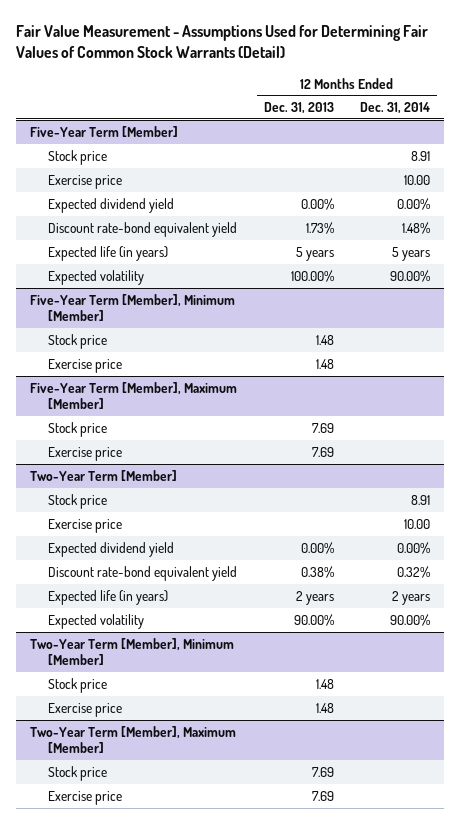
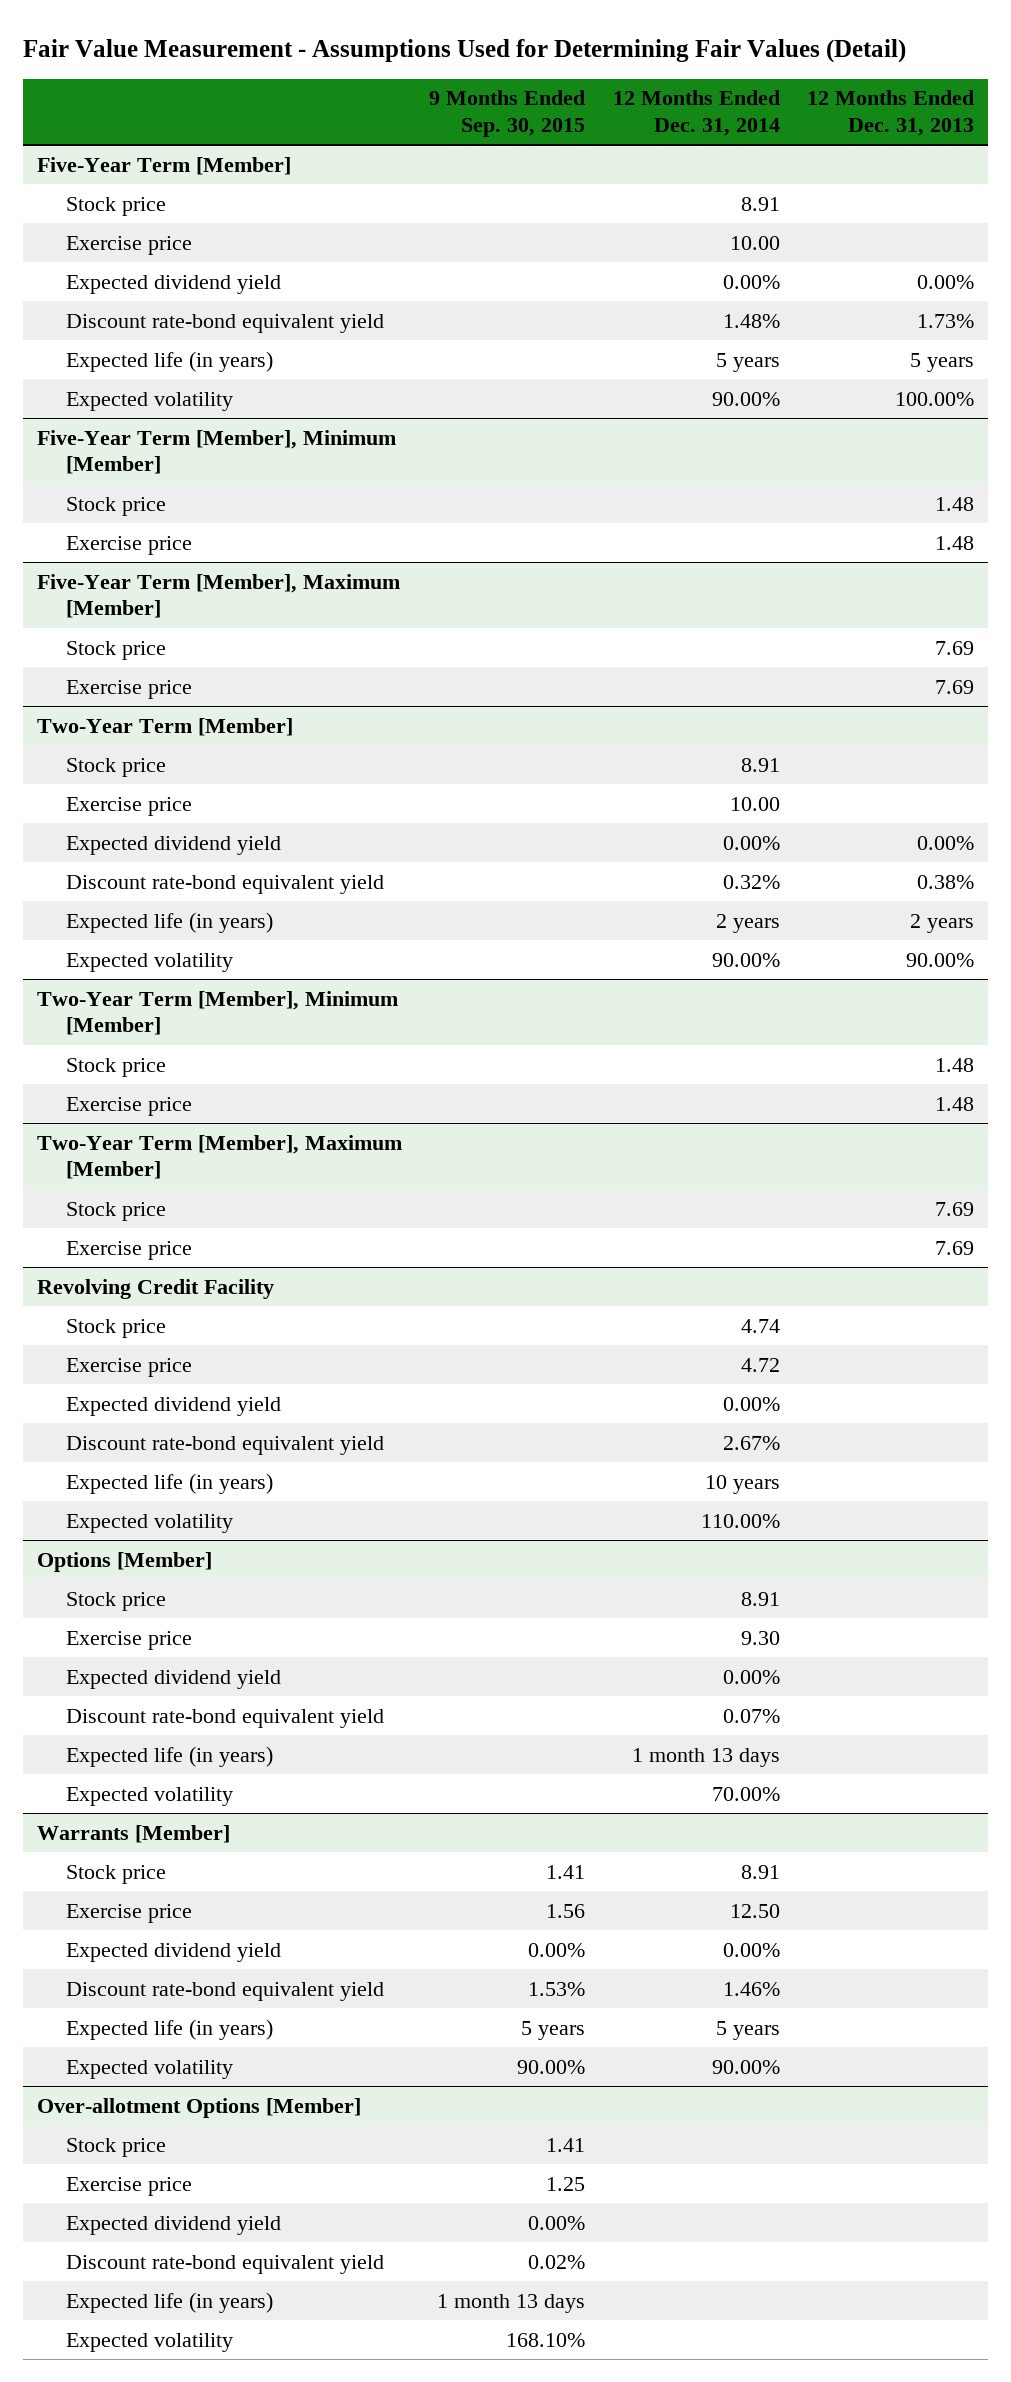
[16,25,429,59] Fair Value Measurement - Assumptions Used for Determining Fair Values of Common Stock Warrants (Detail) -> [23,38,907,63] Fair Value Measurement - Assumptions Used for Determining Fair Values (Detail)
none -> [429,90,586,137] 9 Months Ended Sep. 30, 2015
none -> [36,1278,274,1299] Revolving Credit Facility
none -> [65,1318,166,1338] Stock price
none -> [65,1357,192,1377] Exercise price
none -> [65,1396,281,1416] Expected dividend yield
none -> [65,1435,384,1455] Discount rate-bond equivalent yield
none -> [65,1472,273,1494] Expected life (in years)
none -> [65,1513,233,1533] Expected volatility
none -> [36,1551,212,1572] Options [Member]
none -> [65,1591,166,1611] Stock price
none -> [65,1630,192,1650] Exercise price
none -> [65,1669,281,1689] Expected dividend yield
none -> [65,1708,384,1728] Discount rate-bond equivalent yield
none -> [65,1745,273,1767] Expected life (in years)
none -> [65,1786,233,1806] Expected volatility
none -> [36,1824,230,1843] Warrants [Member]
none -> [65,1864,166,1884] Stock price
none -> [65,1903,192,1923] Exercise price
none -> [65,1942,281,1962] Expected dividend yield
none -> [65,1981,384,2001] Discount rate-bond equivalent yield
none -> [65,2018,273,2040] Expected life (in years)
none -> [65,2059,233,2079] Expected volatility
none -> [36,2097,361,2118] Over-allotment Options [Member]
none -> [65,2137,166,2157] Stock price
none -> [65,2176,192,2196] Exercise price
none -> [65,2215,281,2235] Expected dividend yield
none -> [65,2254,384,2274] Discount rate-bond equivalent yield
none -> [65,2291,273,2313] Expected life (in years)
none -> [65,2332,233,2352] Expected volatility

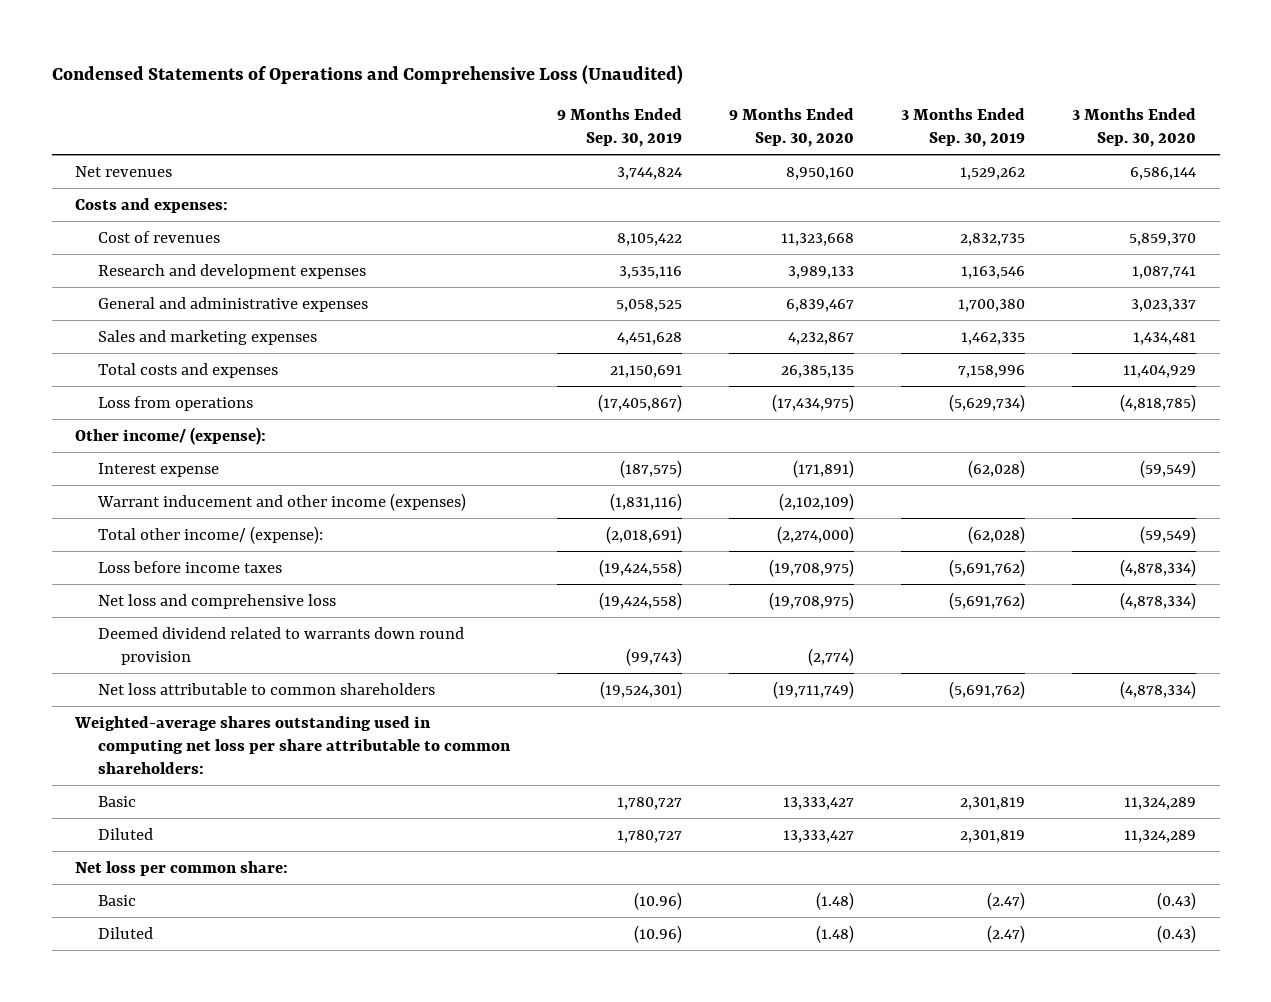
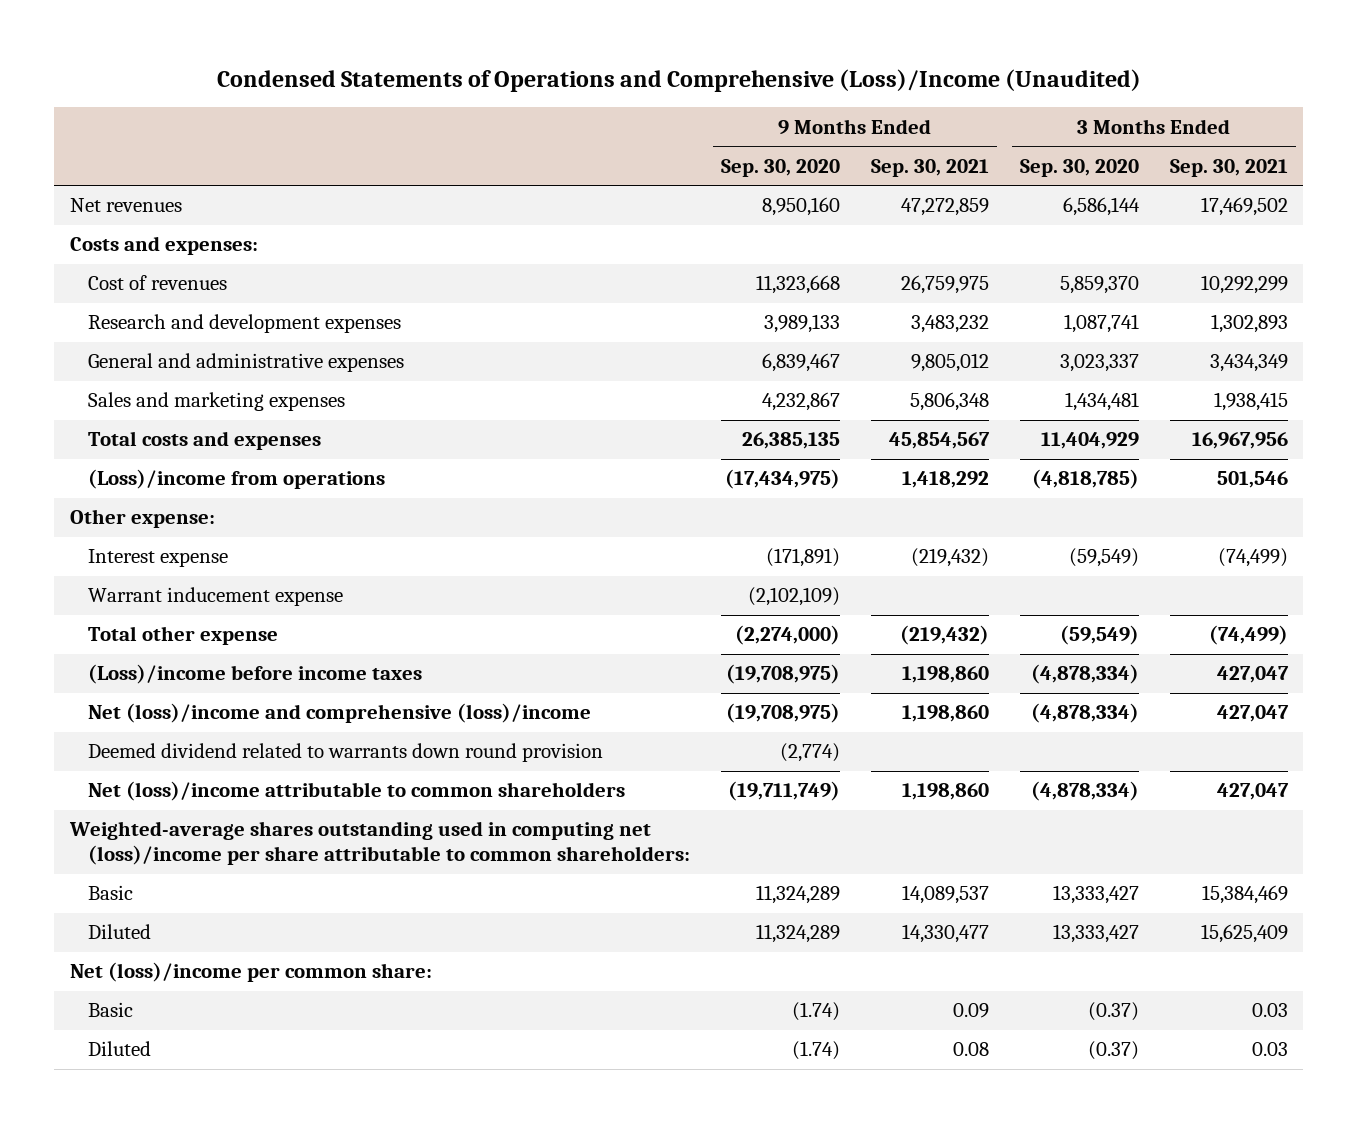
[51,65,683,86] Condensed Statements of Operations and Comprehensive Loss (Unaudited) -> [216,68,1141,92] Condensed Statements of Operations and Comprehensive (Loss)/Income (Unaudited)
[556,107,682,147] 9 Months Ended Sep. 30, 2019 -> none
[901,107,1026,147] 3 Months Ended Sep. 30, 2019 -> none
none -> [870,158,989,177] Sep. 30, 2021
none -> [1169,158,1288,177] Sep. 30, 2021
[97,395,253,411] Loss from operations -> [87,469,385,490] (Loss)/income from operations
[75,426,267,445] Other income/ (expense): -> [69,509,215,529] Other expense:
[96,492,466,511] Warrant inducement and other income (expenses) -> [87,587,343,607] Warrant inducement expense
[97,525,323,544] Total other income/ (expense): -> [87,626,278,646] Total other expense
[97,560,282,573] Loss before income taxes -> [87,664,422,685] (Loss)/income before income taxes
[97,593,336,609] Net loss and comprehensive loss -> [87,703,591,724] Net (loss)/income and comprehensive (loss)/income
[97,682,435,695] Net loss attributable to common shareholders -> [87,781,625,802] Net (loss)/income attributable to common shareholders
[74,715,511,774] Weighted-average shares outstanding used in computing net loss per share attributable to common shareholders: -> [68,821,690,866] Weighted-average shares outstanding used in computing net (loss)/income per share attributable to common shareholders:
[782,796,854,810] 13,333,427 -> [755,885,840,905] 11,324,289
[1124,796,1197,810] 11,324,289 -> [1052,885,1139,905] 13,333,427
[782,829,854,843] 13,333,427 -> [755,924,840,944] 11,324,289
[1124,829,1197,843] 11,324,289 -> [1052,924,1139,944] 13,333,427
[75,860,289,876] Net loss per common share: -> [69,962,432,983] Net (loss)/income per common share:
[815,891,854,910] (1.48) -> [791,1002,840,1022] (1.74)
[1157,891,1197,910] (0.43) -> [1087,1002,1139,1022] (0.37)
[815,924,854,943] (1.48) -> [791,1041,840,1061] (1.74)
[1157,924,1197,943] (0.43) -> [1087,1041,1139,1061] (0.37)

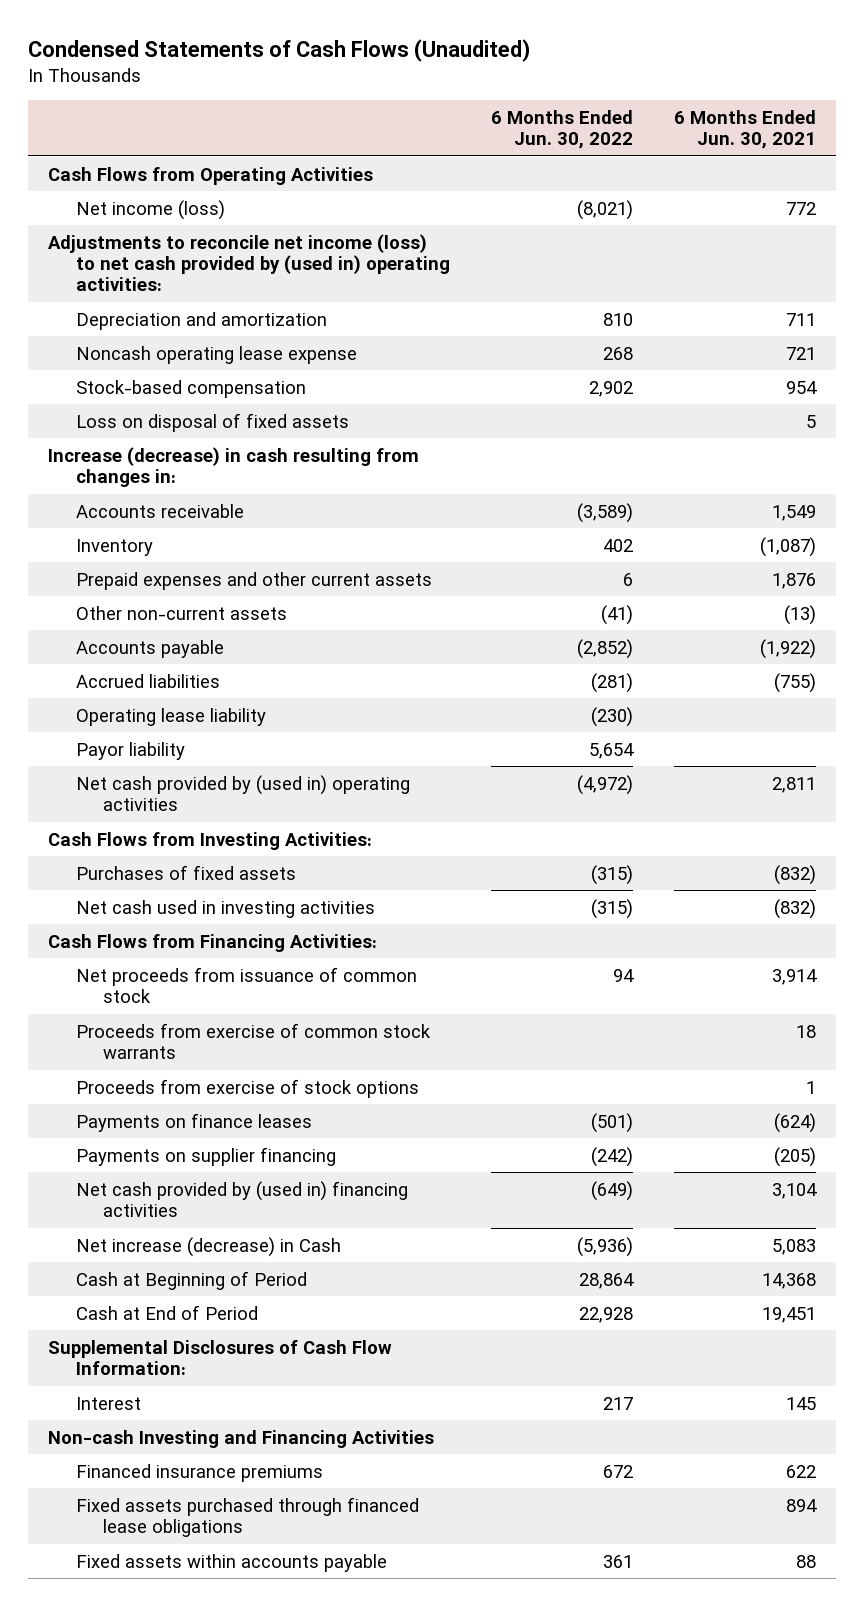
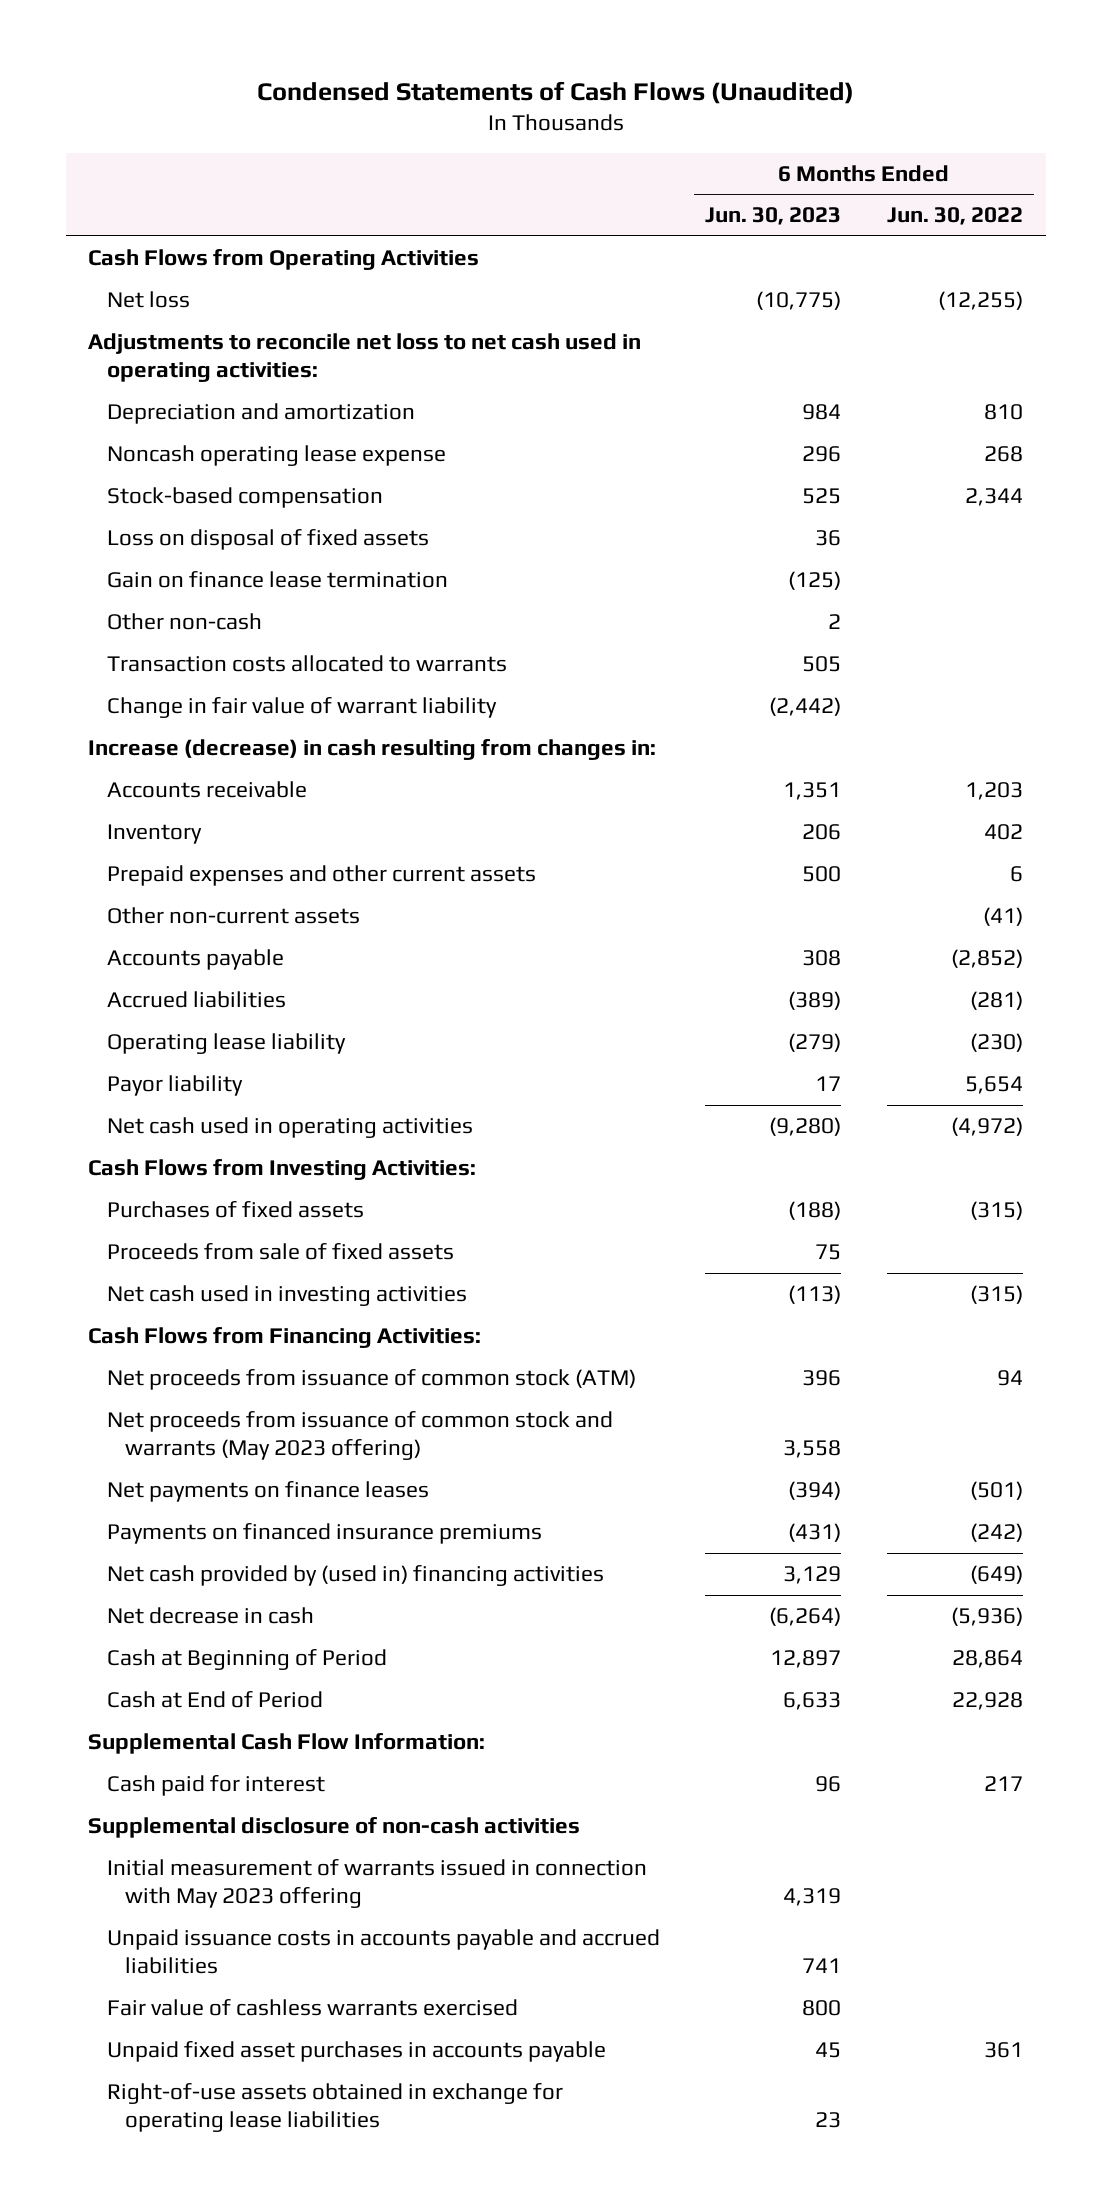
[673,109,816,150] 6 Months Ended Jun. 30, 2021 -> none
none -> [705,207,842,226] Jun. 30, 2023
[75,199,225,220] Net income (loss) -> [106,291,190,309] Net loss
[576,199,633,220] (8,021) -> [937,291,1023,311] (12,255)
[48,233,450,292] Adjustments to reconcile net income (loss) to net cash provided by (used in) operating activities: -> [88,333,642,383] Adjustments to reconcile net loss to net cash used in operating activities:
[588,380,633,397] 2,902 -> [964,488,1023,507] 2,344
none -> [106,571,448,589] Gain on finance lease termination
none -> [106,613,262,631] Other non-cash
none -> [106,655,507,673] Transaction costs allocated to warrants
none -> [106,697,497,719] Change in fair value of warrant liability
[576,502,633,523] (3,589) -> [964,782,1023,801] 1,203
[75,774,410,812] Net cash provided by (used in) operating activities -> [106,1117,473,1139] Net cash used in operating activities
none -> [106,1243,454,1261] Proceeds from sale of fixed assets
[75,1022,431,1060] Proceeds from exercise of common stock warrants -> none
[75,1078,419,1098] Proceeds from exercise of stock options -> none
[75,966,417,1004] Net proceeds from issuance of common stock -> [106,1369,636,1391] Net proceeds from issuance of common stock (ATM)
none -> [106,1411,613,1461] Net proceeds from issuance of common stock and warrants (May 2023 offering)
[75,1112,312,1132] Payments on finance leases -> [106,1481,429,1503] Net payments on finance leases
[75,1146,336,1166] Payments on supplier financing -> [106,1523,542,1545] Payments on financed insurance premiums
[75,1236,341,1257] Net increase (decrease) in Cash -> [106,1607,314,1625] Net decrease in cash
[75,1463,323,1482] Financed insurance premiums -> none
[75,1496,419,1538] Fixed assets purchased through financed lease obligations -> none
[48,1339,393,1376] Supplemental Disclosures of Cash Flow Information: -> [88,1733,486,1755] Supplemental Cash Flow Information:
[75,1396,141,1410] Interest -> [106,1775,325,1797] Cash paid for interest
[48,1429,435,1448] Non-cash Investing and Financing Activities -> [88,1817,581,1839] Supplemental disclosure of non-cash activities
none -> [106,1859,647,1909] Initial measurement of warrants issued in connection with May 2023 offering
none -> [106,1929,660,1975] Unpaid issuance costs in accounts payable and accrued liabilities
none -> [106,1999,518,2017] Fair value of cashless warrants exercised
[75,1553,387,1572] Fixed assets within accounts payable -> [106,2041,606,2063] Unpaid fixed asset purchases in accounts payable
none -> [106,2083,563,2133] Right-of-use assets obtained in exchange for operating lease liabilities

